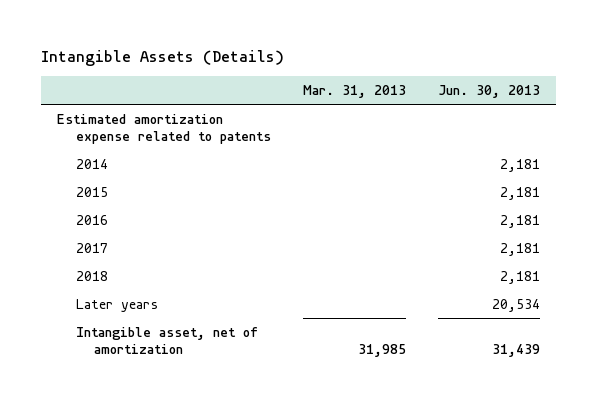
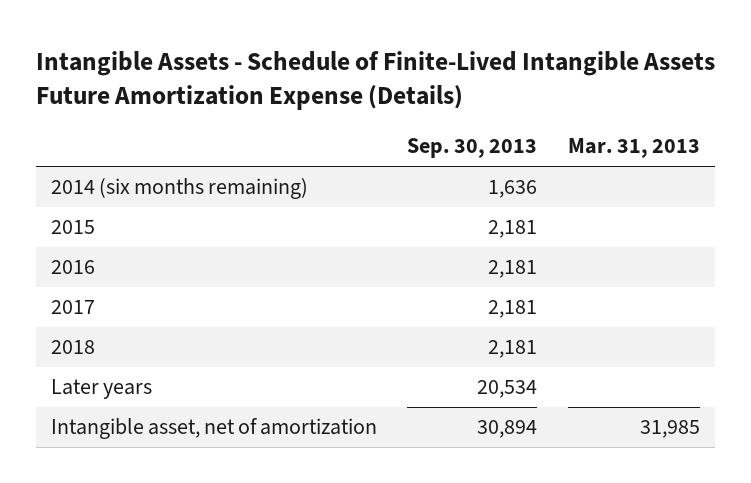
[40,50,284,67] Intangible Assets (Details) -> [35,50,715,111] Intangible Assets - Schedule of Finite-Lived Intangible Assets Future Amortization Expense (Details)
[438,85,541,99] Jun. 30, 2013 -> none
none -> [407,138,538,159] Sep. 30, 2013
[56,113,271,145] Estimated amortization expense related to patents -> none
[75,158,108,169] 2014 -> [50,178,308,200] 2014 (six months remaining)

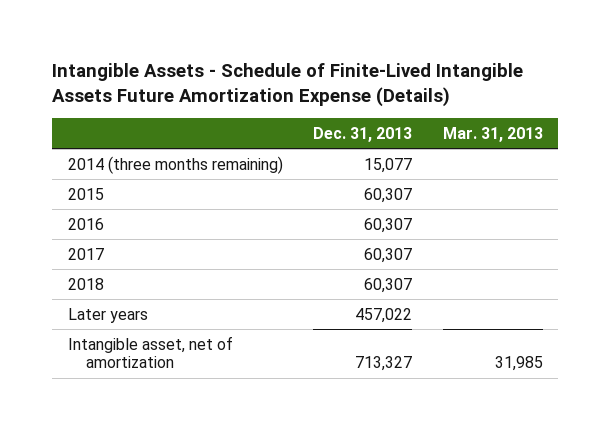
[407,138,538,159] Sep. 30, 2013 -> none
none -> [313,126,413,142] Dec. 31, 2013
[50,178,308,200] 2014 (six months remaining) -> [67,155,283,174] 2014 (three months remaining)

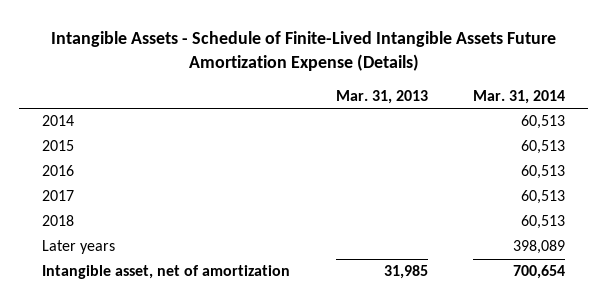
[313,126,413,142] Dec. 31, 2013 -> none
none -> [473,90,566,105] Mar. 31, 2014
[67,155,283,174] 2014 (three months remaining) -> [42,115,75,127] 2014

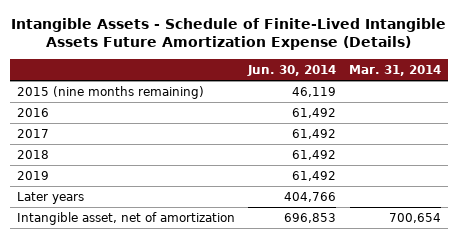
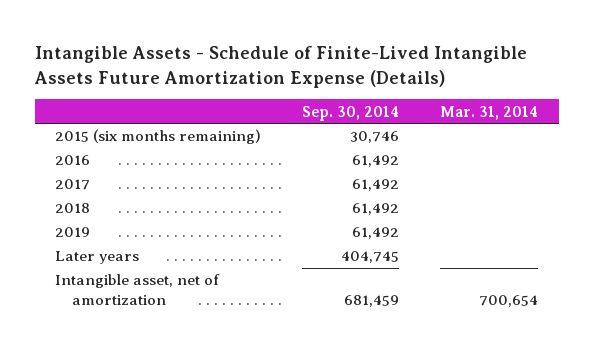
[247,65,337,77] Jun. 30, 2014 -> none
none -> [302,105,400,121] Sep. 30, 2014
[17,85,205,99] 2015 (nine months remaining) -> [55,129,262,145] 2015 (six months remaining)

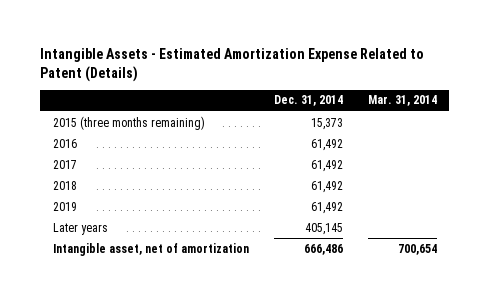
[33,46,527,88] Intangible Assets - Schedule of Finite-Lived Intangible Assets Future Amortization Expense (Details) -> [40,48,425,82] Intangible Assets - Estimated Amortization Expense Related to Patent (Details)
[302,105,400,121] Sep. 30, 2014 -> none
none -> [273,95,343,107] Dec. 31, 2014
[55,129,262,145] 2015 (six months remaining) -> [52,115,205,130] 2015 (three months remaining)

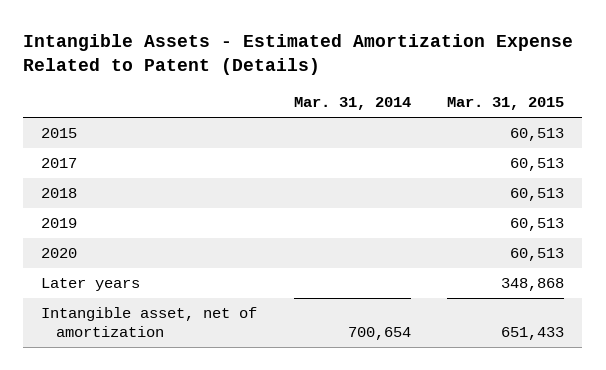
[273,95,343,107] Dec. 31, 2014 -> none
none -> [447,97,565,111] Mar. 31, 2015
[52,138,77,148] 2016 -> none
[52,115,205,130] 2015 (three months remaining) -> [41,128,78,139] 2015
none -> [41,248,78,259] 2020

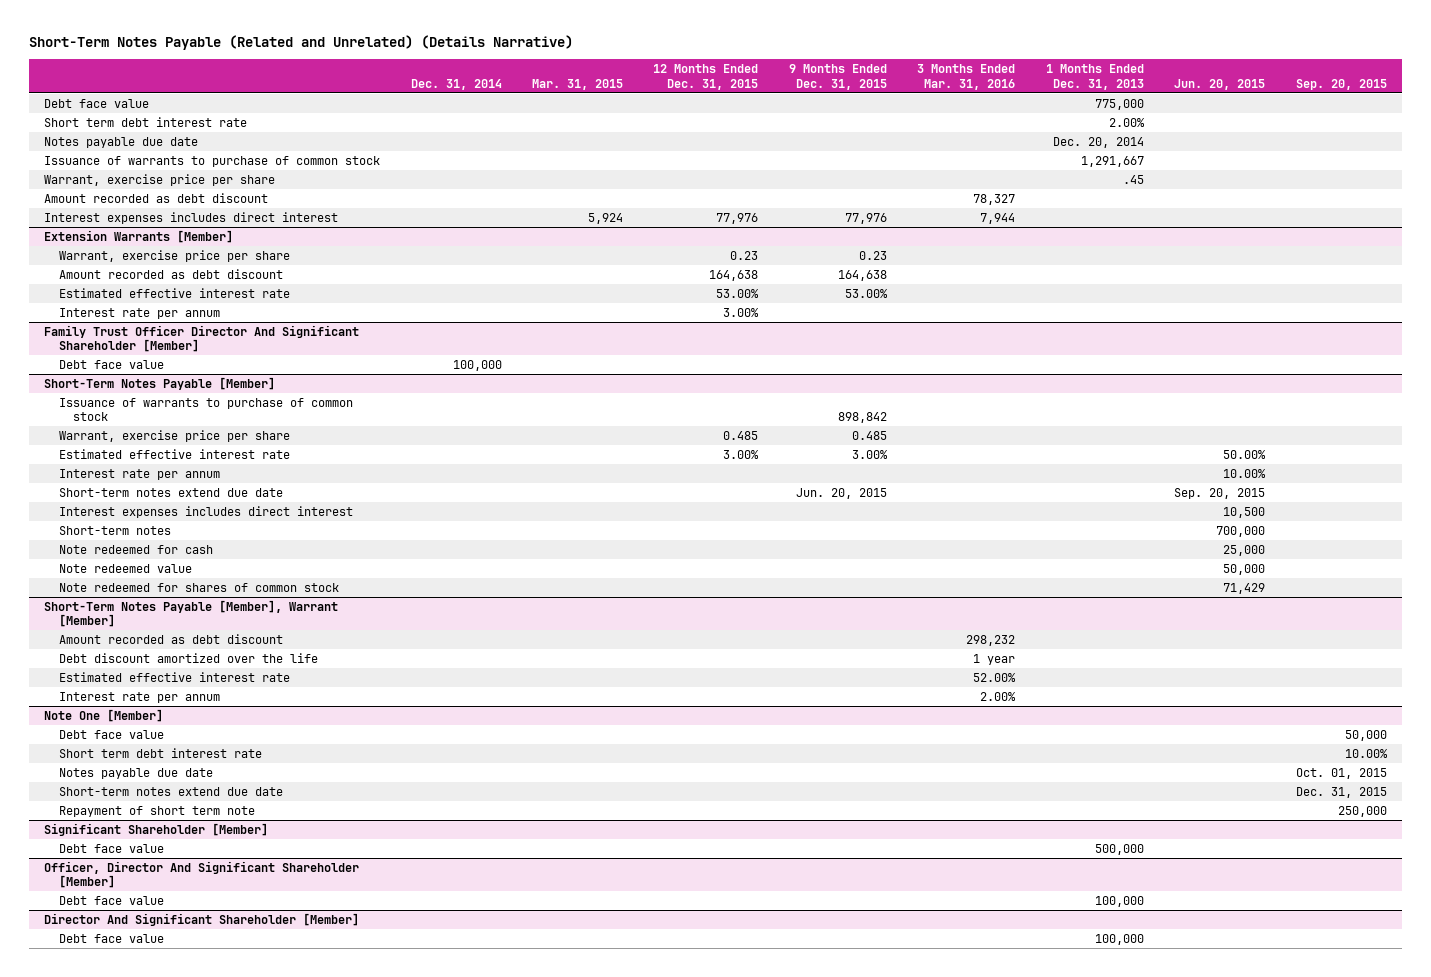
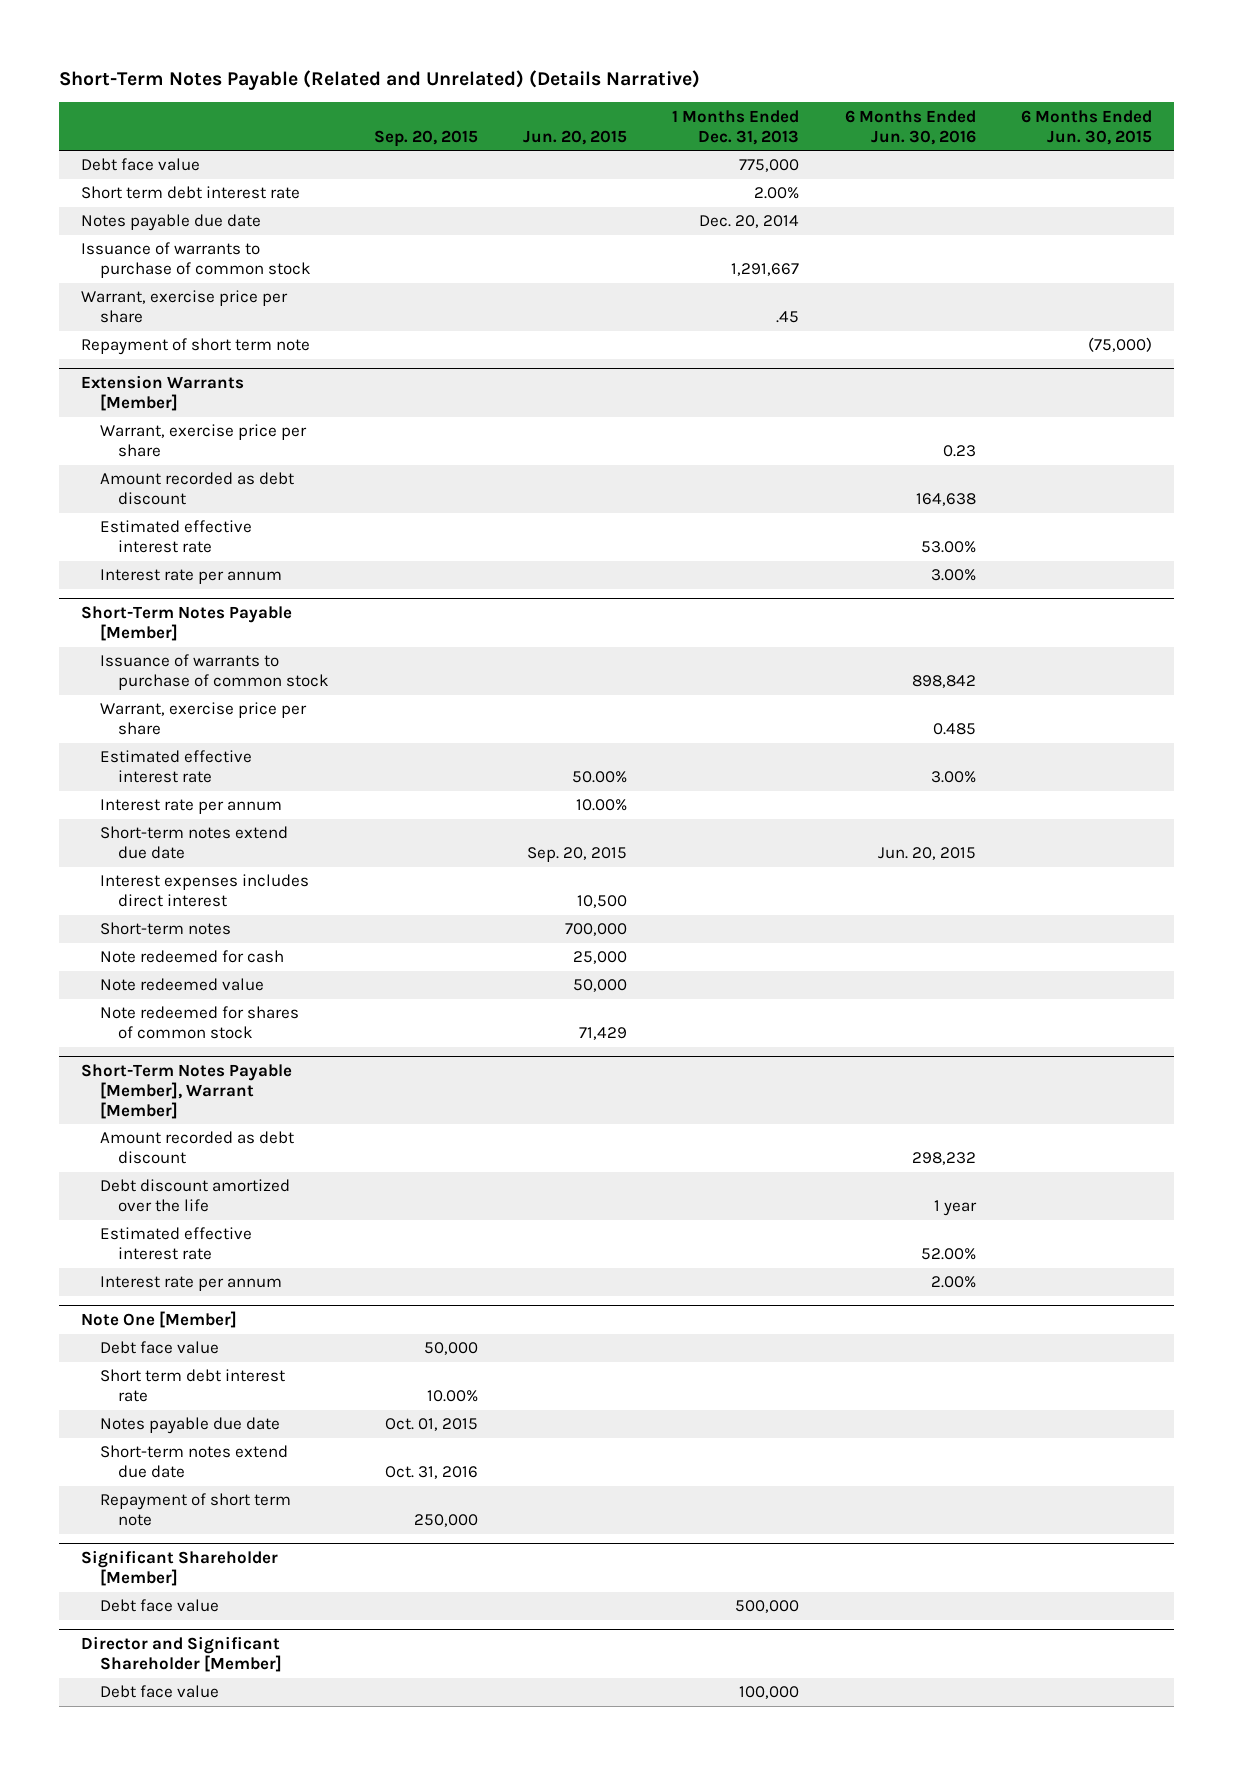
[410,78,502,90] Dec. 31, 2014 -> none
[531,78,623,90] Mar. 31, 2015 -> none
[653,63,759,90] 12 Months Ended Dec. 31, 2015 -> none
[788,63,887,90] 9 Months Ended Dec. 31, 2015 -> none
[917,63,1016,90] 3 Months Ended Mar. 31, 2016 -> none
none -> [844,109,976,145] 6 Months Ended Jun. 30, 2016
none -> [1020,109,1152,145] 6 Months Ended Jun. 30, 2015
[44,192,269,203] Amount recorded as debt discount -> none
[44,211,339,224] Interest expenses includes direct interest -> none
none -> [81,338,311,356] Repayment of short term note
[44,324,360,353] Family Trust Officer Director And Significant Shareholder [Member] -> none
[58,359,164,369] Debt face value -> none
[1295,786,1387,798] Dec. 31, 2015 -> [384,1466,478,1480] Oct. 31, 2016
[44,860,360,889] Officer, Director And Significant Shareholder [Member] -> none
[58,895,164,905] Debt face value -> none
[44,912,360,926] Director And Significant Shareholder [Member] -> [81,1636,282,1672] Director and Significant Shareholder [Member]

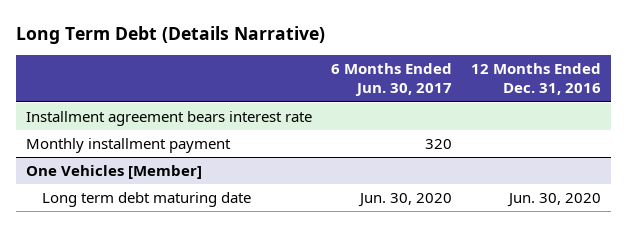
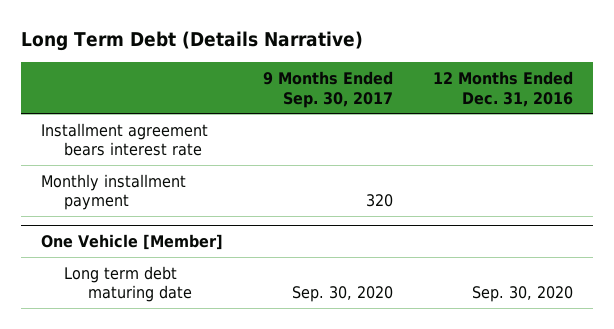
[331,63,453,97] 6 Months Ended Jun. 30, 2017 -> none
none -> [262,70,393,108] 9 Months Ended Sep. 30, 2017
[25,165,202,180] One Vehicles [Member] -> none
[42,192,252,208] Long term debt maturing date -> none
none -> [40,234,223,251] One Vehicle [Member]
none -> [64,265,193,303] Long term debt maturing date

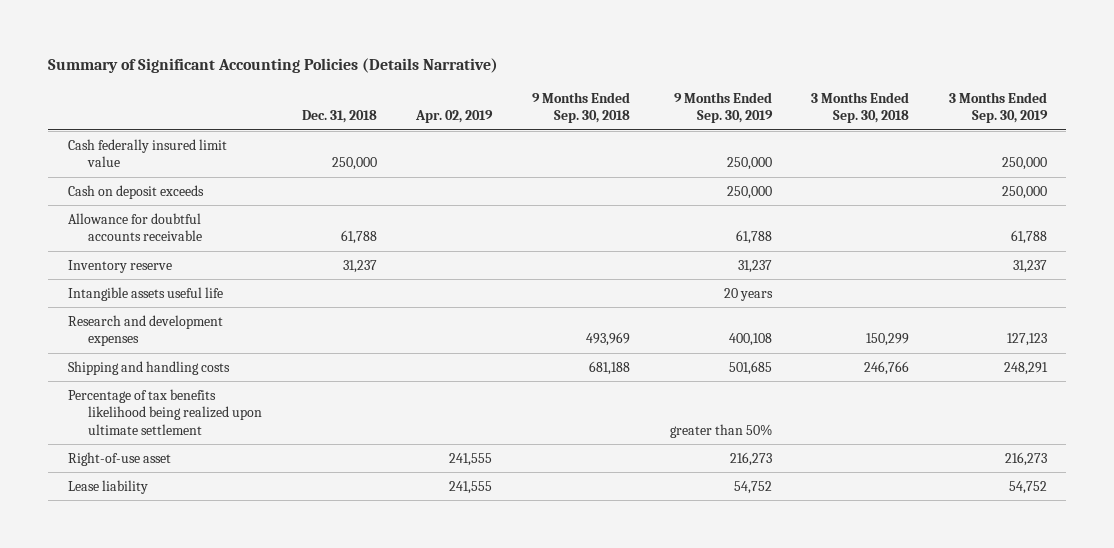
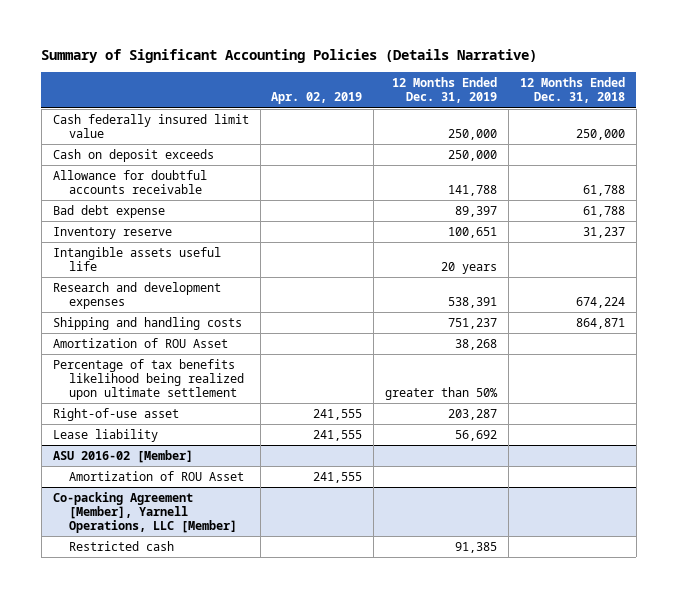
[301,110,377,124] Dec. 31, 2018 -> none
[531,91,630,124] 9 Months Ended Sep. 30, 2018 -> none
[673,91,773,124] 9 Months Ended Sep. 30, 2019 -> none
[811,91,910,124] 3 Months Ended Sep. 30, 2018 -> none
[948,91,1048,124] 3 Months Ended Sep. 30, 2019 -> none
none -> [392,77,498,104] 12 Months Ended Dec. 31, 2019
none -> [519,77,625,104] 12 Months Ended Dec. 31, 2018
none -> [52,205,165,219] Bad debt expense
none -> [52,338,228,349] Amortization of ROU Asset
none -> [52,450,193,464] ASU 2016-02 [Member]
none -> [68,471,244,482] Amortization of ROU Asset
none -> [52,492,237,534] Co-packing Agreement [Member], Yarnell Operations, LLC [Member]
none -> [68,541,174,552] Restricted cash

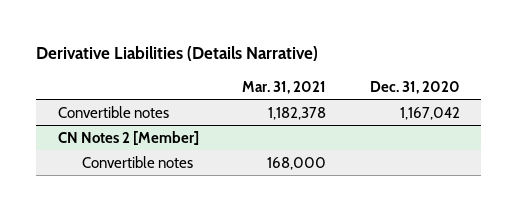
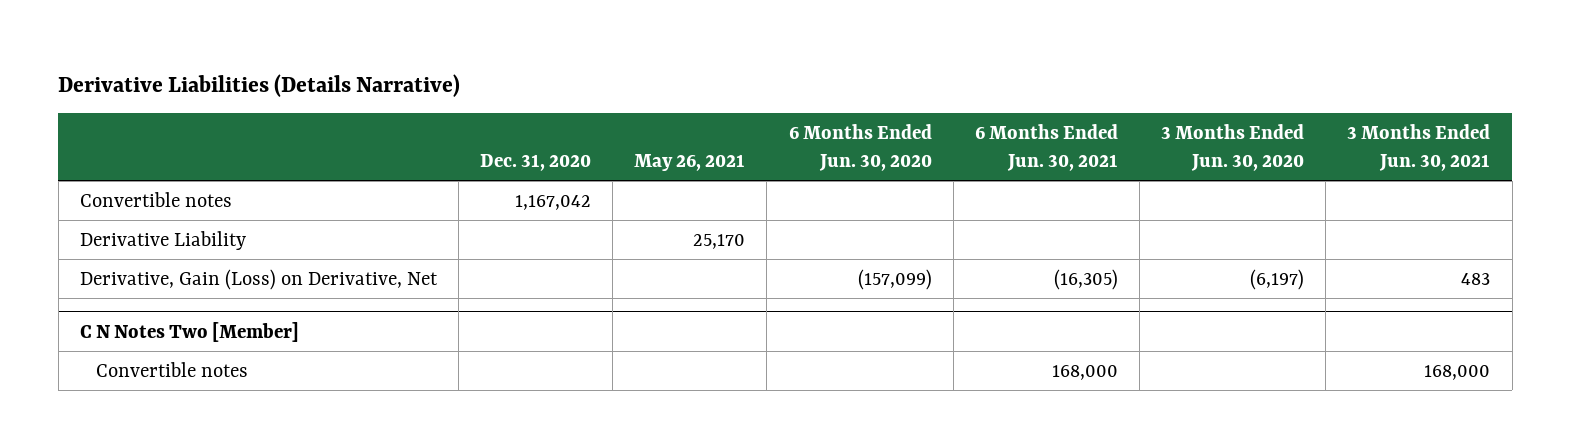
[242,80,327,94] Mar. 31, 2021 -> none
none -> [634,153,746,171] May 26, 2021
none -> [788,124,932,171] 6 Months Ended Jun. 30, 2020
none -> [974,124,1118,171] 6 Months Ended Jun. 30, 2021
none -> [1161,124,1305,171] 3 Months Ended Jun. 30, 2020
none -> [1347,124,1491,171] 3 Months Ended Jun. 30, 2021
none -> [79,230,246,250] Derivative Liability
none -> [79,268,438,290] Derivative, Gain (Loss) on Derivative, Net
[58,130,200,145] CN Notes 2 [Member] -> [79,321,299,342] C N Notes Two [Member]

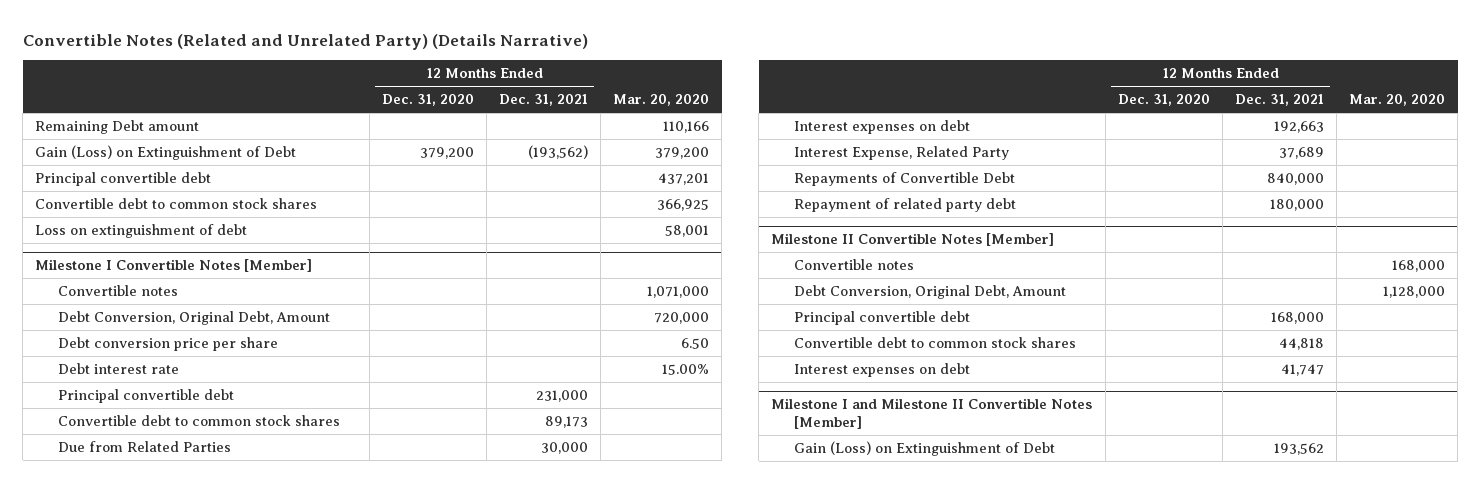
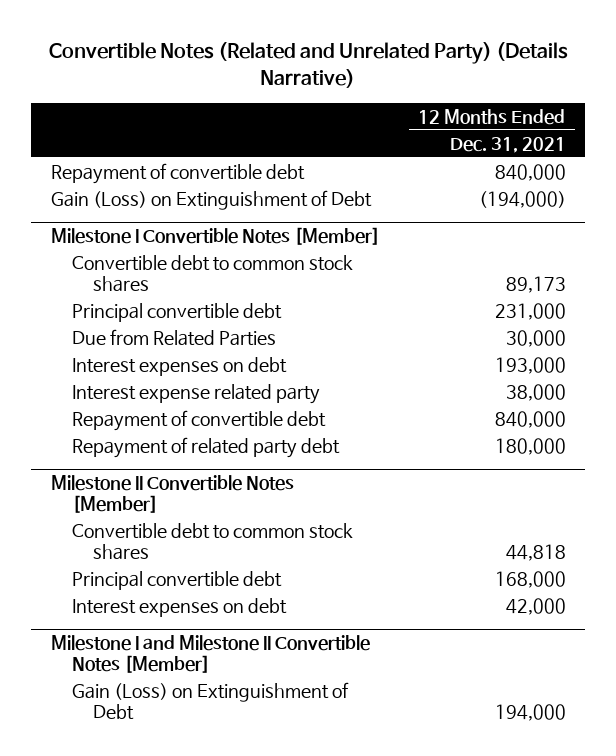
[381,94,474,107] Dec. 31, 2020 -> none
[613,94,710,107] Mar. 20, 2020 -> none
[35,120,200,135] Remaining Debt amount -> none
[35,172,212,187] Principal convertible debt -> none
[35,198,318,210] Convertible debt to common stock shares -> none
[35,224,248,239] Loss on extinguishment of debt -> none
none -> [50,162,305,184] Repayment of convertible debt
[527,145,588,160] (193,562) -> [478,190,566,208] (194,000)
[57,285,178,297] Convertible notes -> none
[57,311,330,326] Debt Conversion, Original Debt, Amount -> none
[57,337,278,352] Debt conversion price per share -> none
[57,363,179,375] Debt interest rate -> none
[57,389,234,404] Principal convertible debt -> [71,302,282,322] Principal convertible debt
[1274,121,1325,134] 192,663 -> [494,356,566,374] 193,000
[793,146,1009,161] Interest Expense, Related Party -> [71,383,320,404] Interest expense related party
[1279,147,1325,160] 37,689 -> [505,383,566,401] 38,000
[793,172,1015,187] Repayments of Convertible Debt -> [71,409,326,431] Repayment of convertible debt
[793,259,914,271] Convertible notes -> none
[793,285,1066,300] Debt Conversion, Original Debt, Amount -> none
[793,311,970,326] Principal convertible debt -> [71,570,282,590] Principal convertible debt
[1281,364,1325,377] 41,747 -> [505,597,566,615] 42,000
[1274,443,1325,456] 193,562 -> [494,703,566,721] 194,000

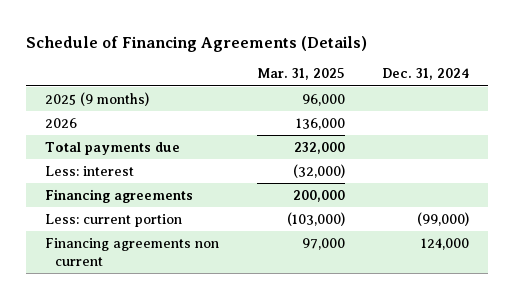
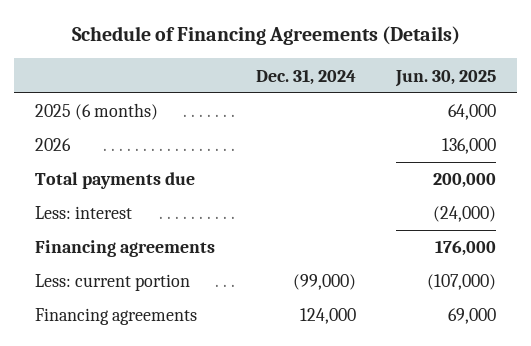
[256,68,345,81] Mar. 31, 2025 -> none
none -> [395,69,497,87] Jun. 30, 2025
[45,91,150,106] 2025 (9 months) -> [34,103,158,121] 2025 (6 months)
[45,237,220,266] Financing agreements non current -> [34,308,197,326] Financing agreements

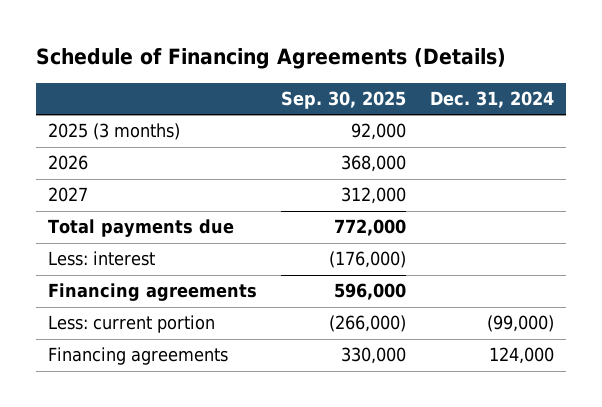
[395,69,497,87] Jun. 30, 2025 -> none
none -> [281,91,407,110] Sep. 30, 2025
[34,103,158,121] 2025 (6 months) -> [48,123,181,141] 2025 (3 months)
none -> [48,187,89,203] 2027

